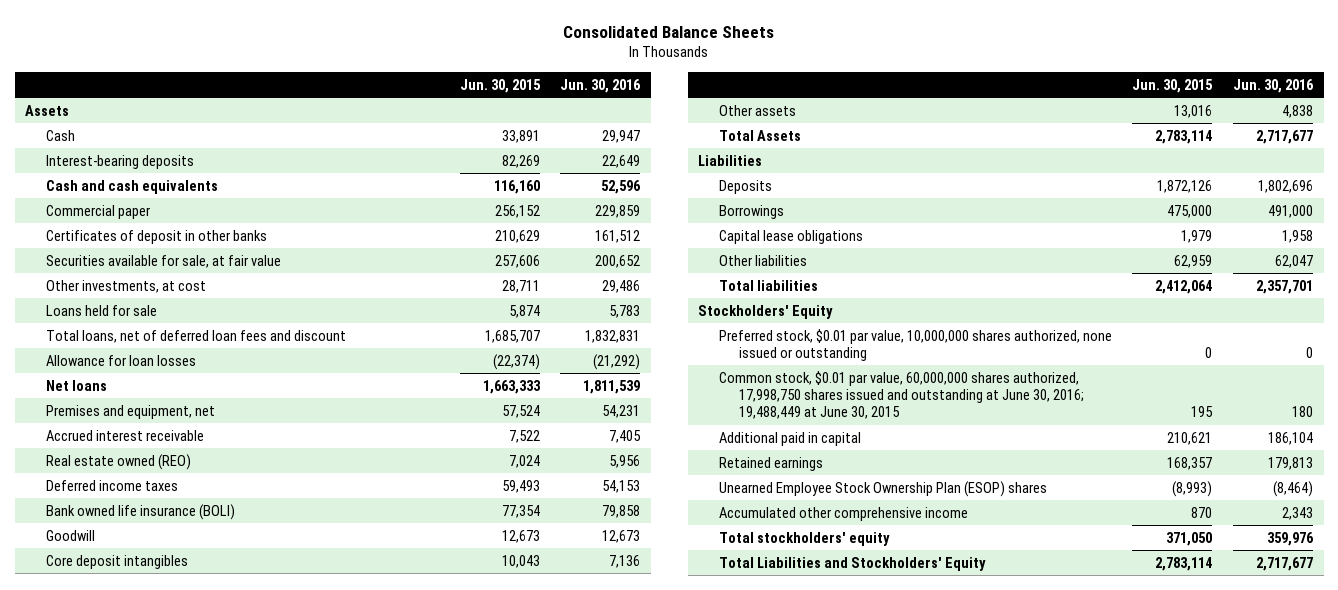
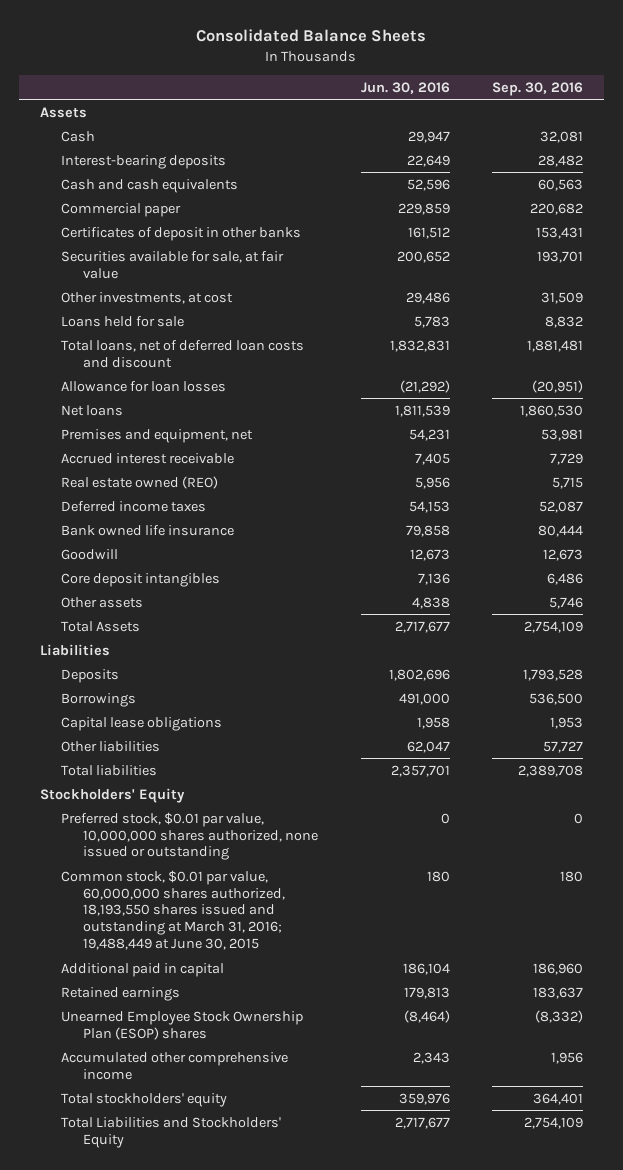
[459,78,541,93] Jun. 30, 2015 -> none
none -> [491,81,583,96] Sep. 30, 2016
[45,329,346,343] Total loans, net of deferred loan fees and discount -> [61,339,305,368] Total loans, net of deferred loan costs and discount
[45,503,235,520] Bank owned life insurance (BOLI) -> [61,524,235,536] Bank owned life insurance
[718,370,1084,420] Common stock, $0.01 par value, 60,000,000 shares authorized, 17,998,750 shares issued and outstanding at June 30, 2016; 19,488,449 at June 30, 2015 -> [61,869,286,951] Common stock, $0.01 par value, 60,000,000 shares authorized, 18,193,550 shares issued and outstanding at March 31, 2016; 19,488,449 at June 30, 2015

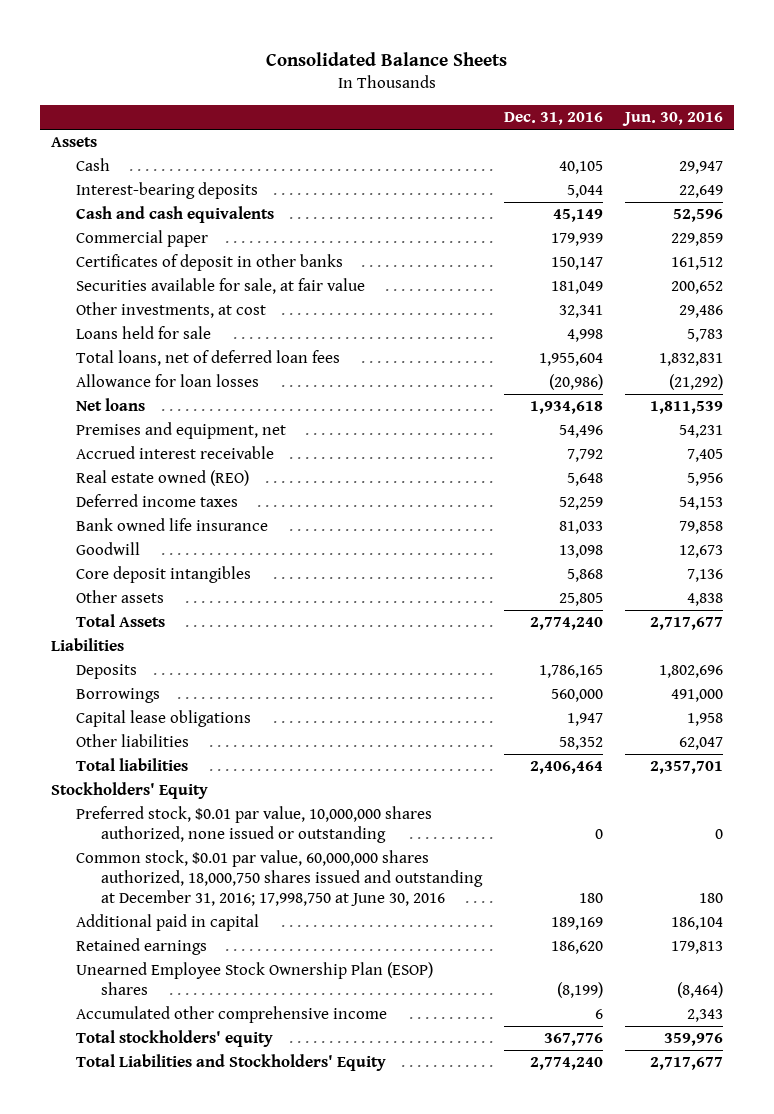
[491,81,583,96] Sep. 30, 2016 -> none
none -> [503,112,603,126] Dec. 31, 2016
[61,339,305,368] Total loans, net of deferred loan costs and discount -> [75,350,340,367] Total loans, net of deferred loan fees
[61,869,286,951] Common stock, $0.01 par value, 60,000,000 shares authorized, 18,193,550 shares issued and outstanding at March 31, 2016; 19,488,449 at June 30, 2015 -> [75,850,483,906] Common stock, $0.01 par value, 60,000,000 shares authorized, 18,000,750 shares issued and outstanding at December 31, 2016; 17,998,750 at June 30, 2016

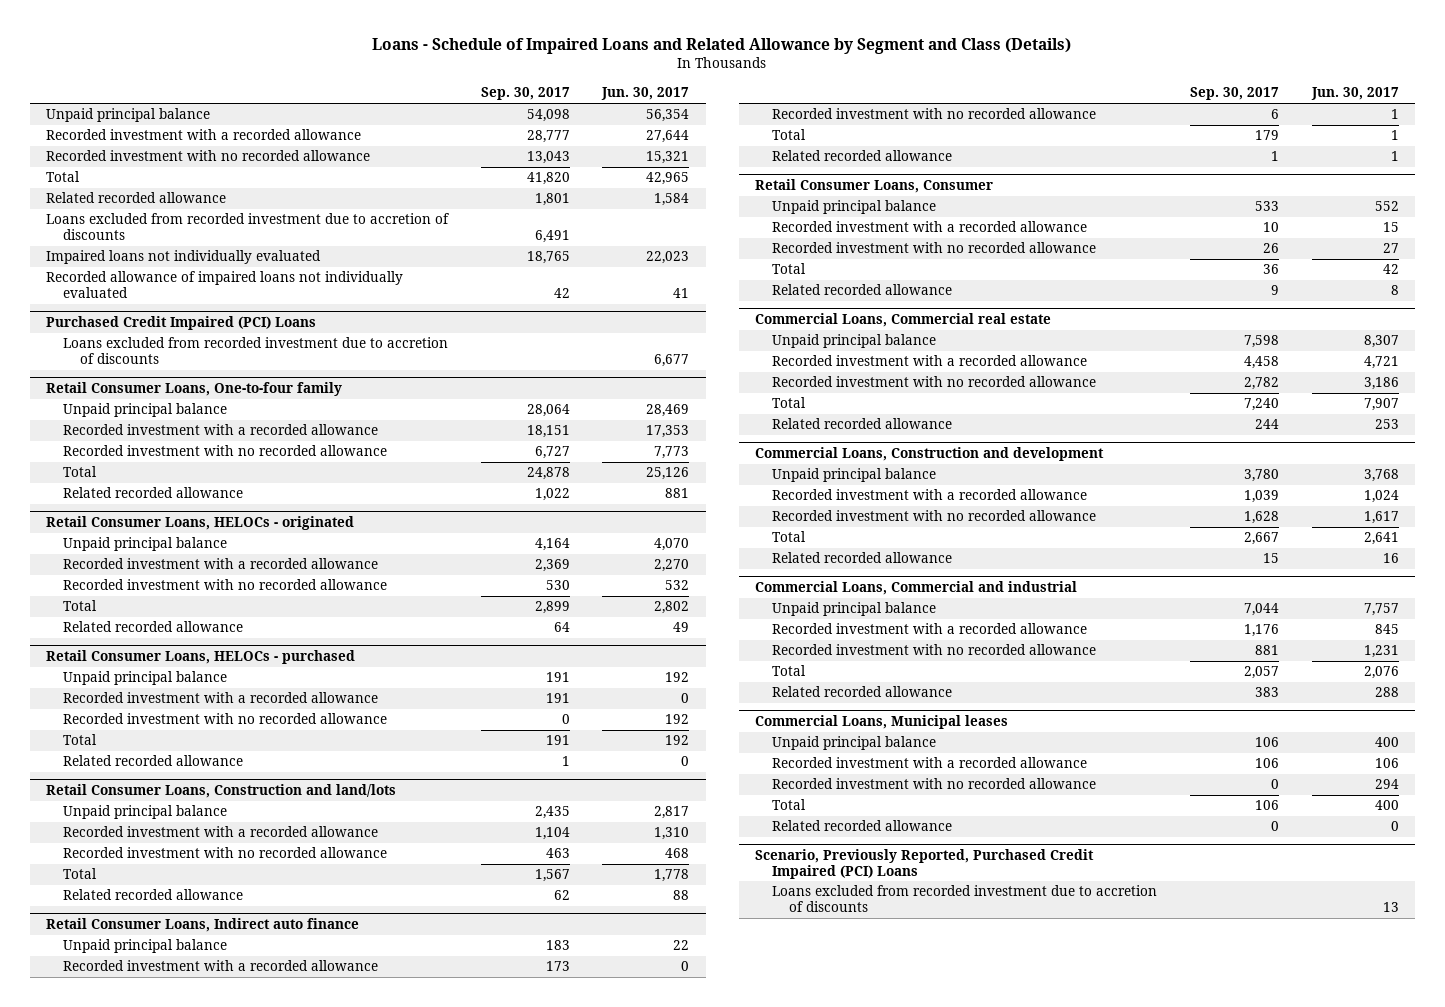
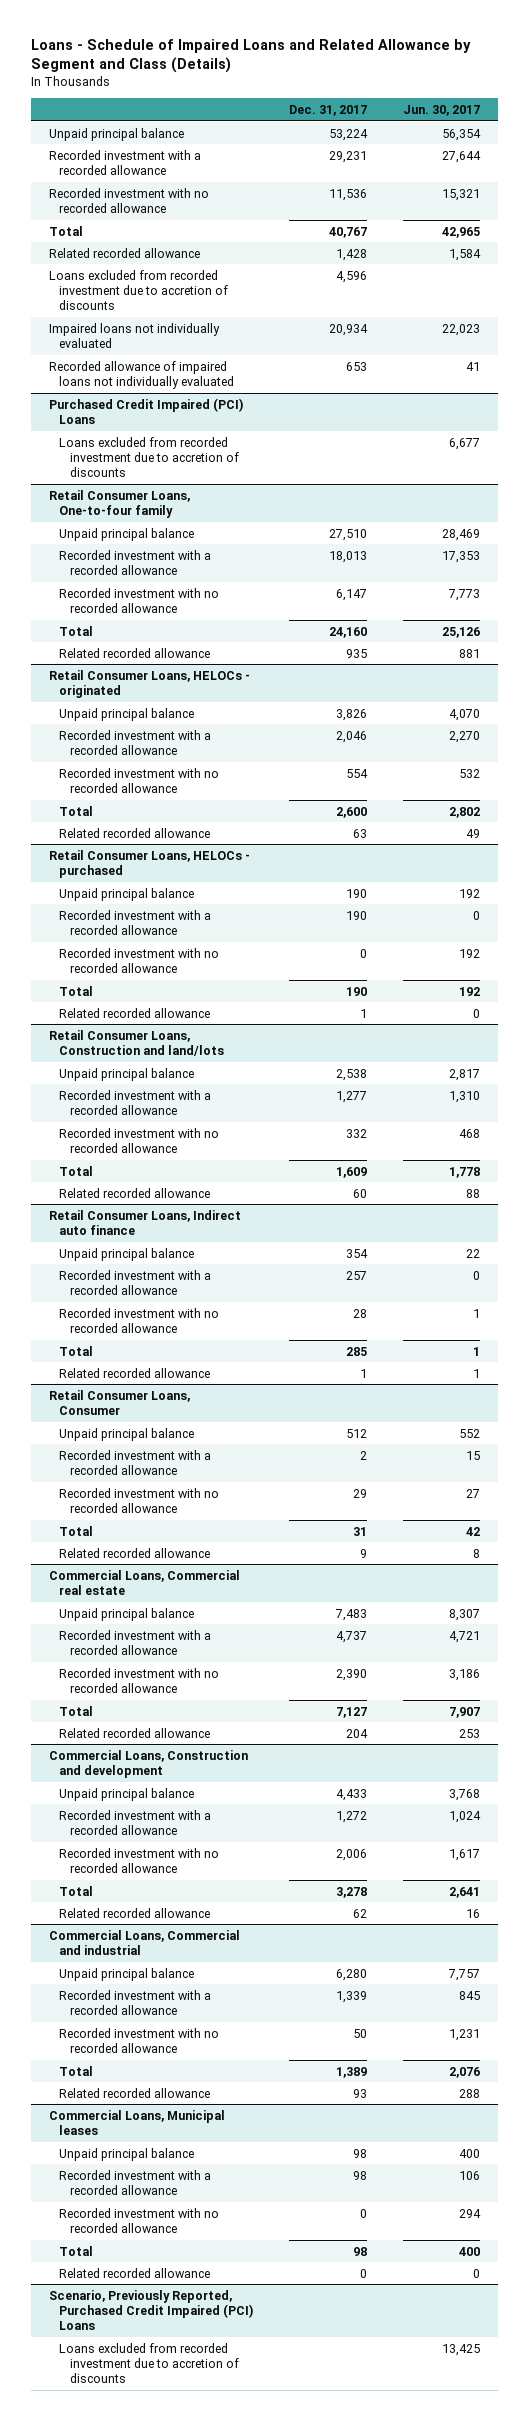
[480,87,570,101] Sep. 30, 2017 -> none
none -> [289,105,368,117] Dec. 31, 2017
[1382,901,1399,912] 13 -> [442,2343,481,2356] 13,425

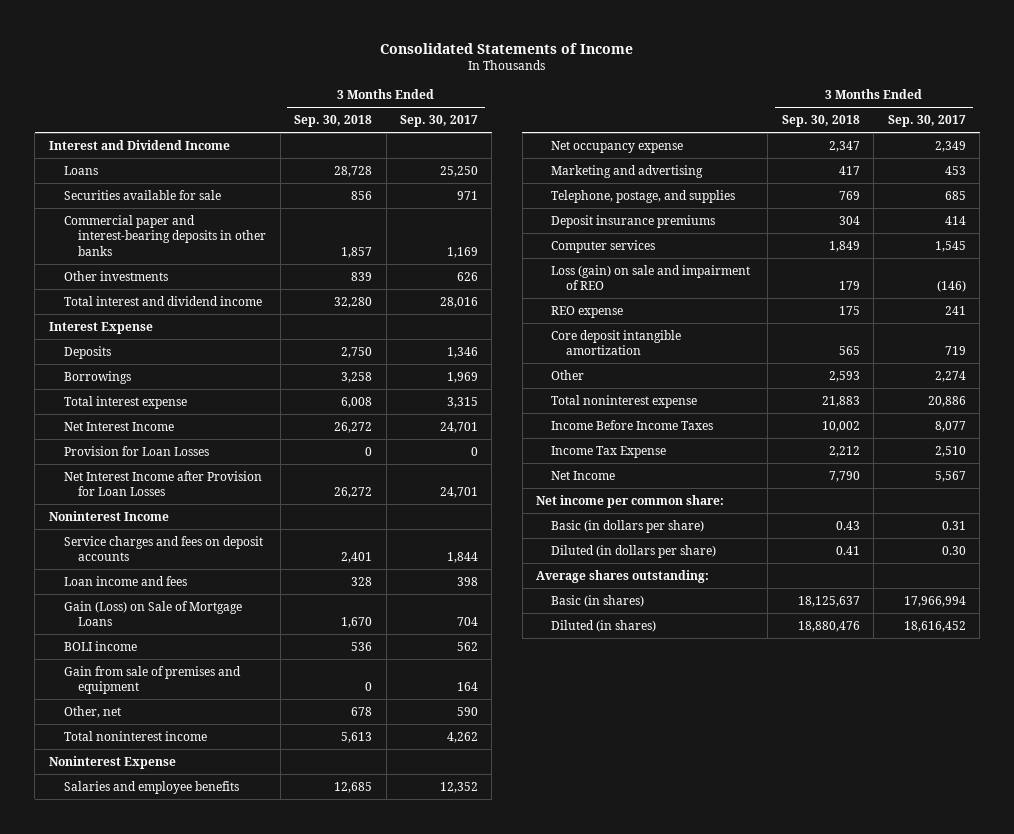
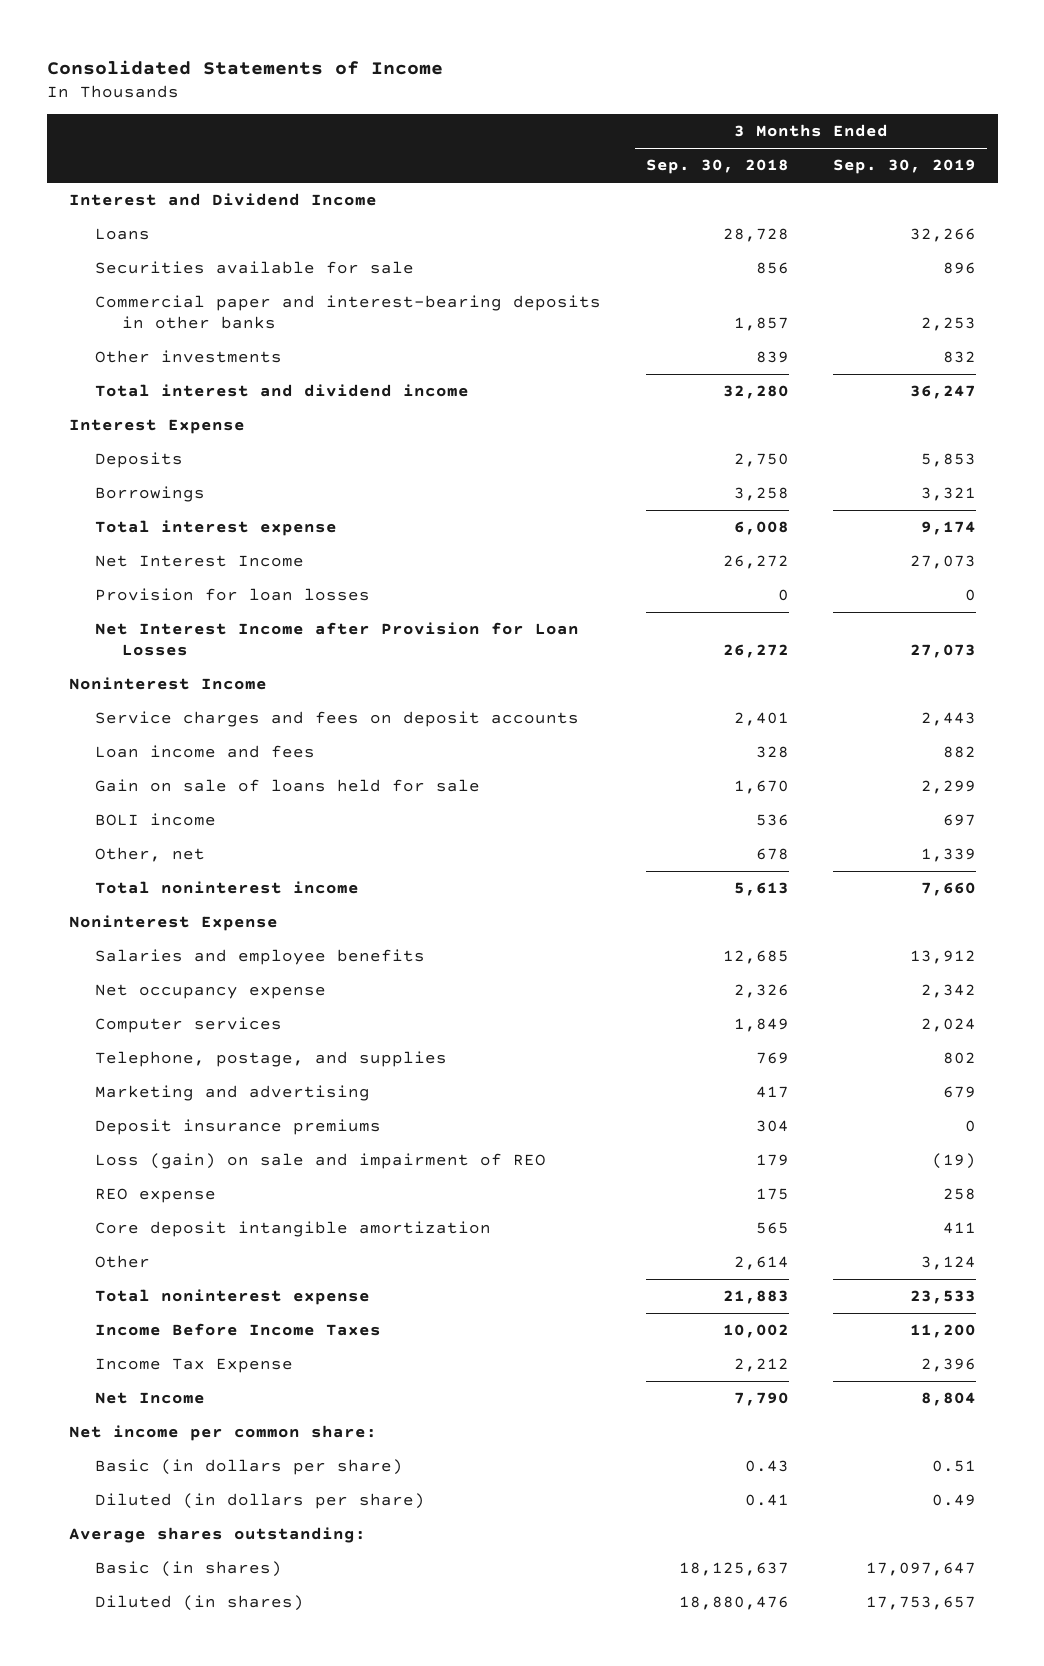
[400,115,479,128] Sep. 30, 2017 -> none
none -> [832,159,976,175] Sep. 30, 2019
[63,445,209,456] Provision for Loan Losses -> [95,588,371,602] Provision for loan losses
[63,600,242,627] Gain (Loss) on Sale of Mortgage Loans -> [95,779,481,793] Gain on sale of loans held for sale
[63,665,241,695] Gain from sale of premises and equipment -> none
[828,140,860,152] 2,347 -> [733,984,789,999] 2,326
[551,239,656,253] Computer services -> [95,1017,283,1034] Computer services
[551,164,704,178] Marketing and advertising -> [95,1085,371,1102] Marketing and advertising
[828,370,860,382] 2,593 -> [733,1256,789,1271] 2,614

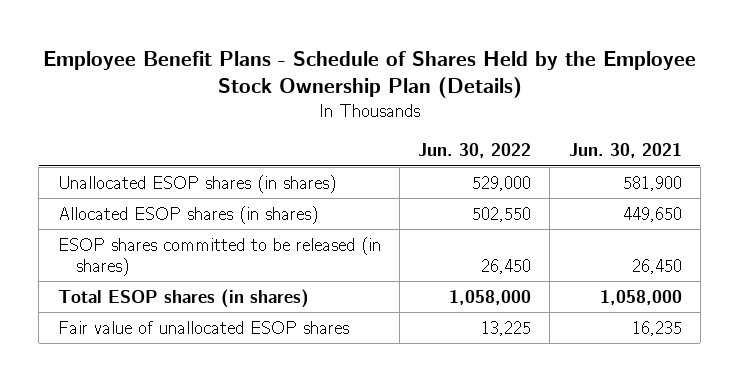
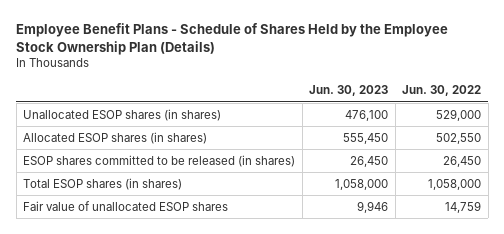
[568,143,682,159] Jun. 30, 2021 -> none
none -> [309,85,389,97] Jun. 30, 2023
[481,320,532,336] 13,225 -> [445,200,482,213] 14,759

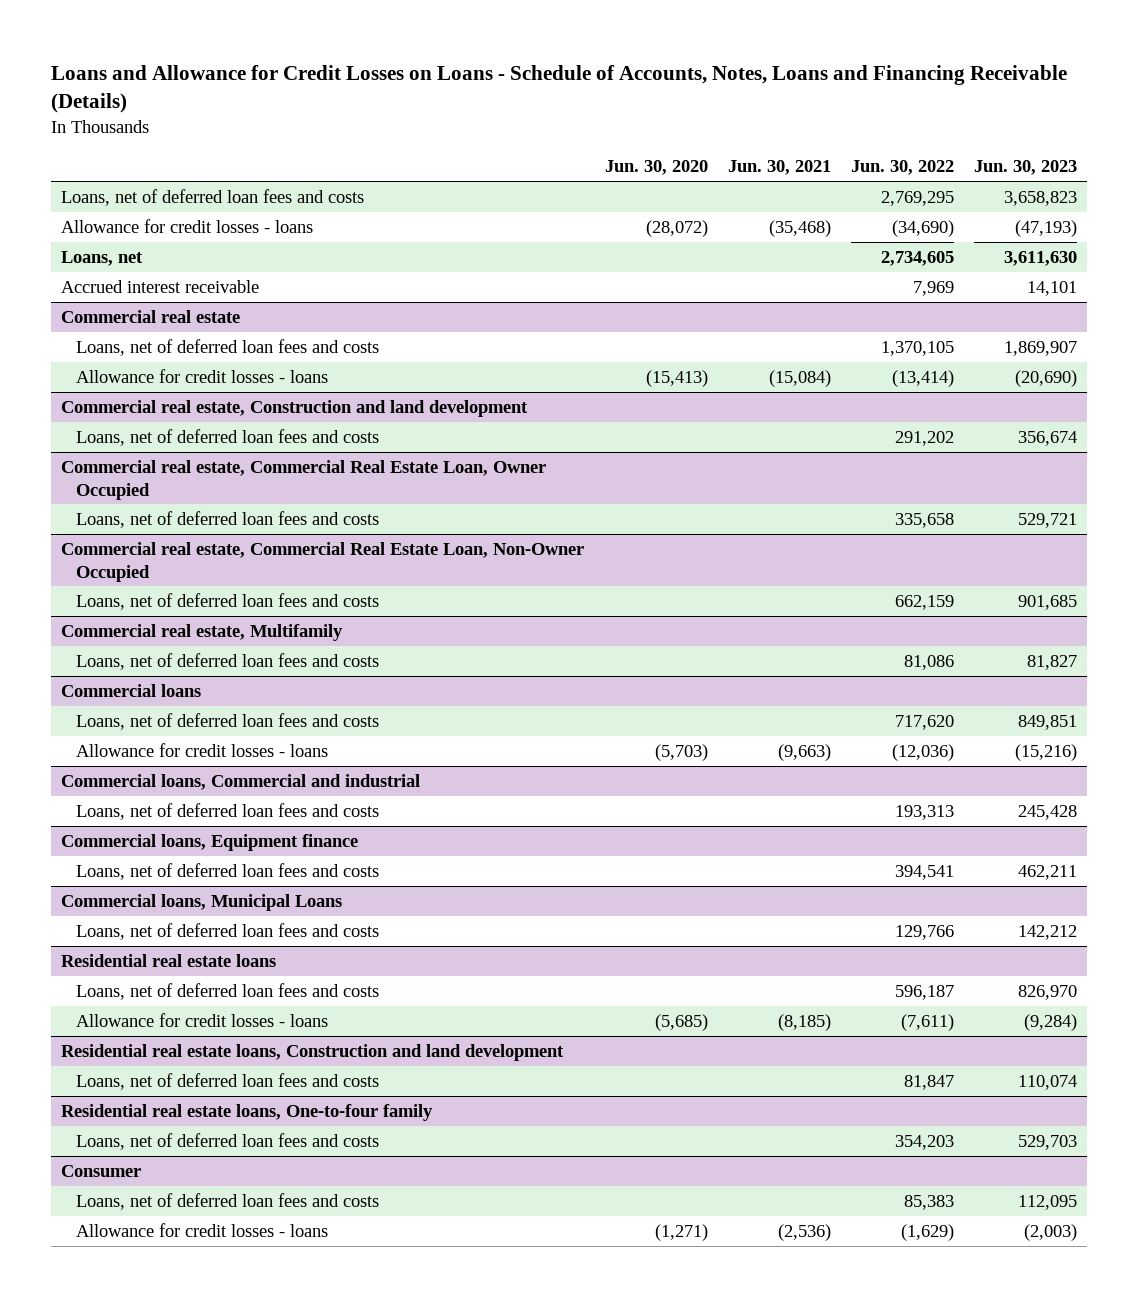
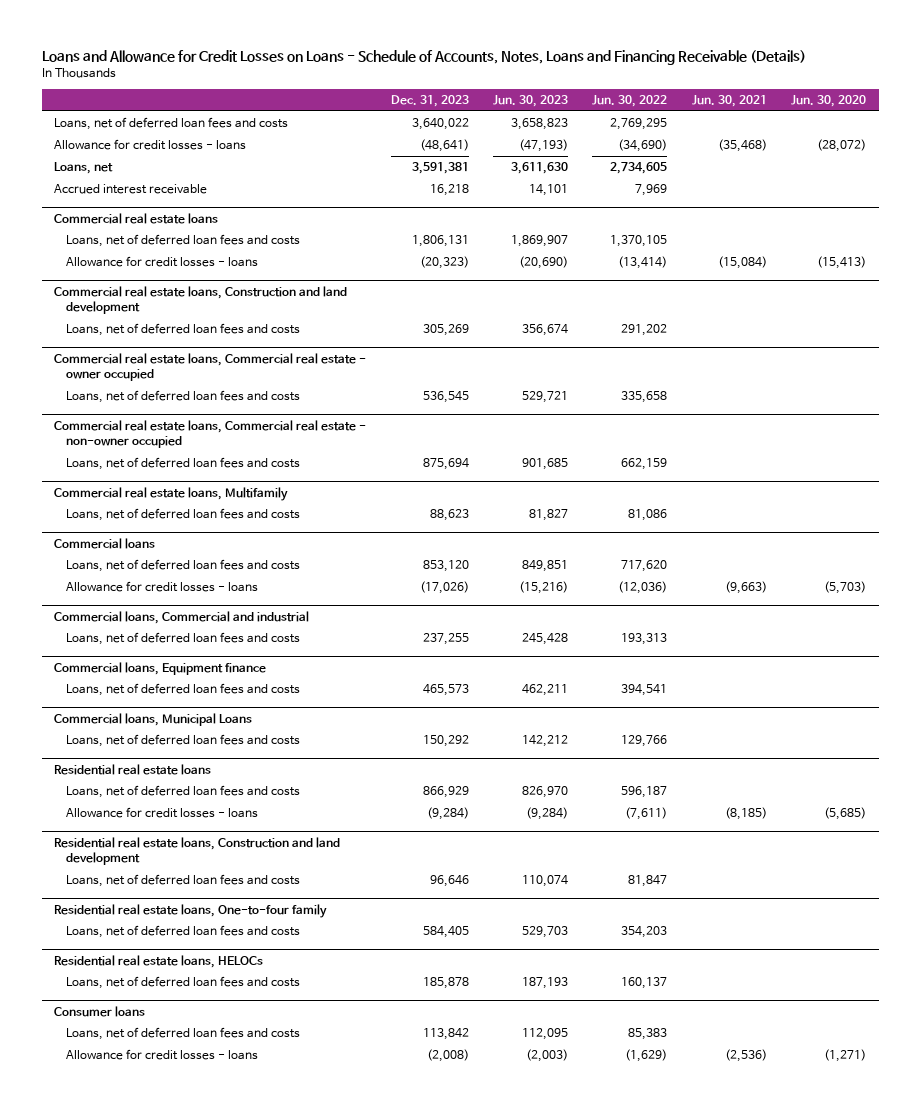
none -> [390,94,469,107] Dec. 31, 2023
[61,309,241,323] Commercial real estate -> [54,212,219,224] Commercial real estate loans
[61,399,529,417] Commercial real estate, Construction and land development -> [54,285,348,315] Commercial real estate loans, Construction and land development
[61,459,547,500] Commercial real estate, Commercial Real Estate Loan, Owner Occupied -> [54,352,367,382] Commercial real estate loans, Commercial real estate - owner occupied
[61,541,585,582] Commercial real estate, Commercial Real Estate Loan, Non-Owner Occupied -> [54,419,367,449] Commercial real estate loans, Commercial real estate - non-owner occupied
[61,623,344,641] Commercial real estate, Multifamily -> [54,486,289,501] Commercial real estate loans, Multifamily
none -> [54,954,264,968] Residential real estate loans, HELOCs
none -> [65,976,300,990] Loans, net of deferred loan fees and costs
[61,1164,142,1177] Consumer -> [54,1005,146,1017] Consumer loans

